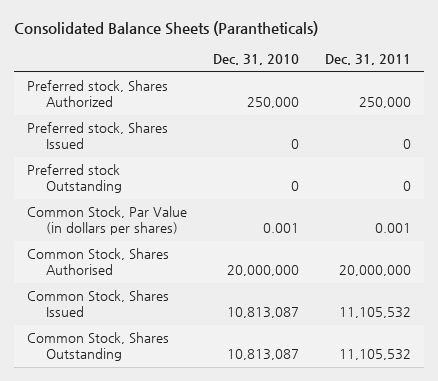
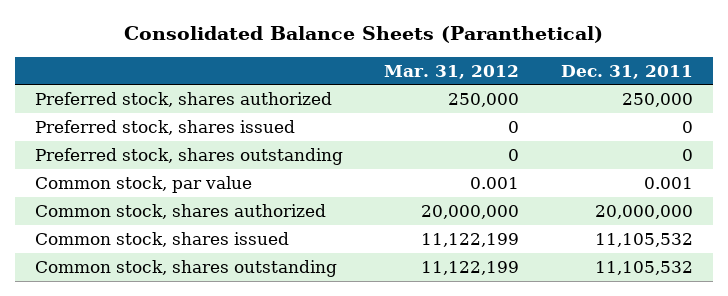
[13,21,318,37] Consolidated Balance Sheets (Parantheticals) -> [123,26,603,44] Consolidated Balance Sheets (Paranthetical)
[213,54,300,66] Dec. 31, 2010 -> none
none -> [384,64,520,79] Mar. 31, 2012
[26,80,168,108] Preferred stock, Shares Authorized -> [35,91,333,107] Preferred stock, shares authorized
[26,122,168,150] Preferred stock, Shares Issued -> [35,119,296,135] Preferred stock, shares issued
[26,164,122,194] Preferred stock Outstanding -> [35,147,344,165] Preferred stock, shares outstanding
[26,206,187,236] Common Stock, Par Value (in dollars per shares) -> [35,175,253,193] Common stock, par value
[26,248,169,276] Common Stock, Shares Authorised -> [35,203,327,219] Common stock, shares authorized
[26,290,169,318] Common Stock, Shares Issued -> [35,231,290,247] Common stock, shares issued
[26,332,169,362] Common Stock, Shares Outstanding -> [35,259,338,277] Common stock, shares outstanding

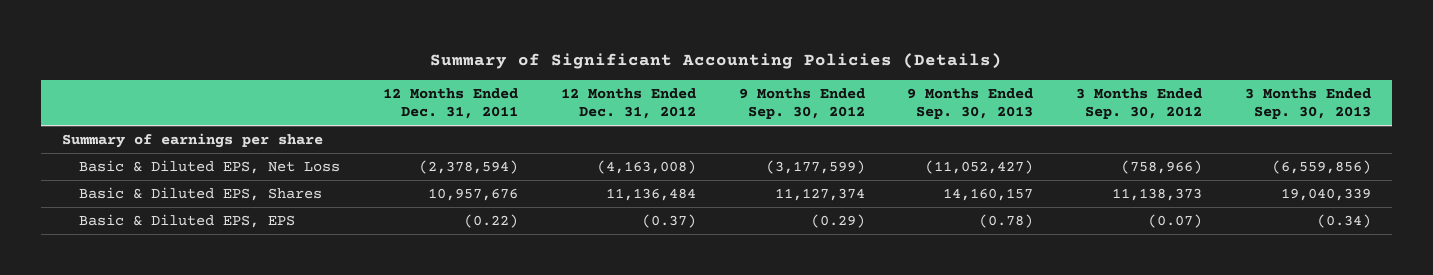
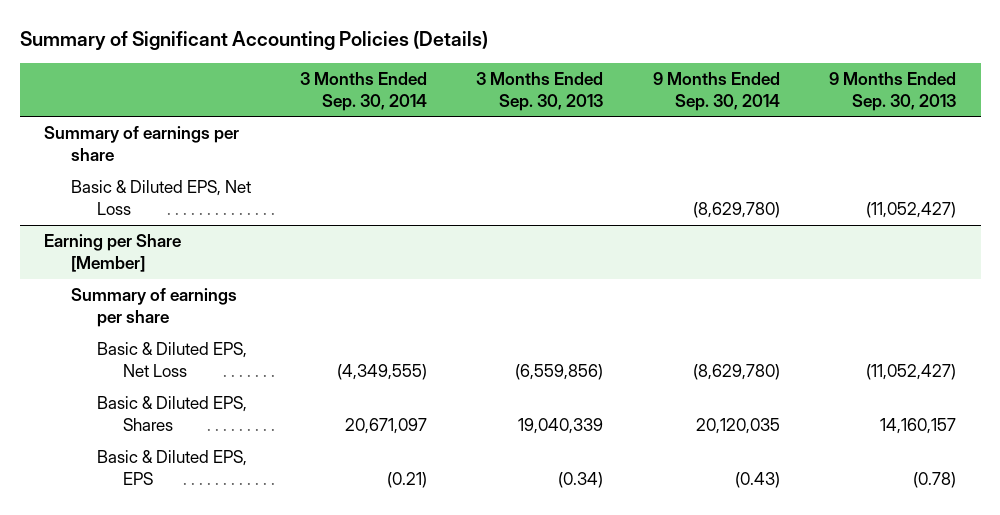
[383,87,519,120] 12 Months Ended Dec. 31, 2011 -> none
[560,87,696,120] 12 Months Ended Dec. 31, 2012 -> none
[738,87,865,120] 9 Months Ended Sep. 30, 2012 -> none
[1075,87,1202,120] 3 Months Ended Sep. 30, 2012 -> none
none -> [299,71,427,111] 3 Months Ended Sep. 30, 2014
none -> [652,71,780,111] 9 Months Ended Sep. 30, 2014
none -> [70,180,251,215] Basic & Diluted EPS, Net Loss
none -> [44,234,182,272] Earning per Share [Member]
none -> [70,288,237,327] Summary of earnings per share

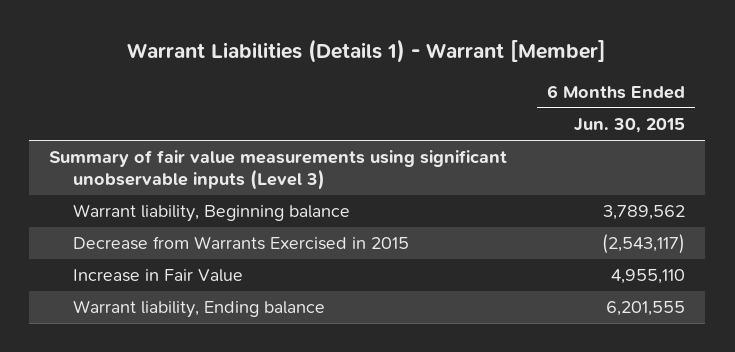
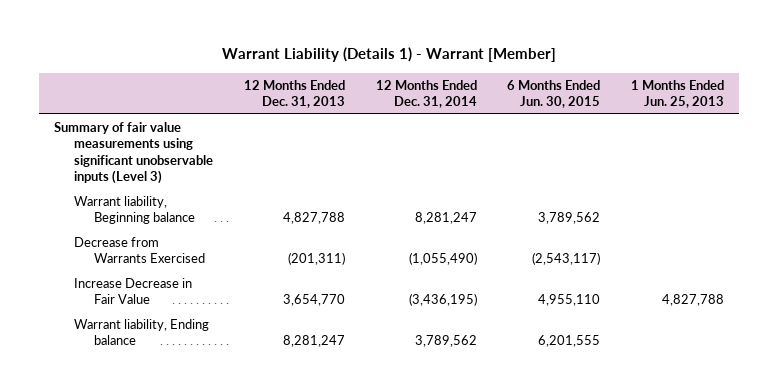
[127,38,607,63] Warrant Liabilities (Details 1) - Warrant [Member] -> [222,47,557,63] Warrant Liability (Details 1) - Warrant [Member]
none -> [244,79,346,109] 12 Months Ended Dec. 31, 2013
none -> [375,79,477,109] 12 Months Ended Dec. 31, 2014
none -> [631,79,725,109] 1 Months Ended Jun. 25, 2013
[73,236,410,251] Decrease from Warrants Exercised in 2015 -> [74,237,206,264] Decrease from Warrants Exercised
[73,269,244,283] Increase in Fair Value -> [74,278,193,305] Increase Decrease in Fair Value

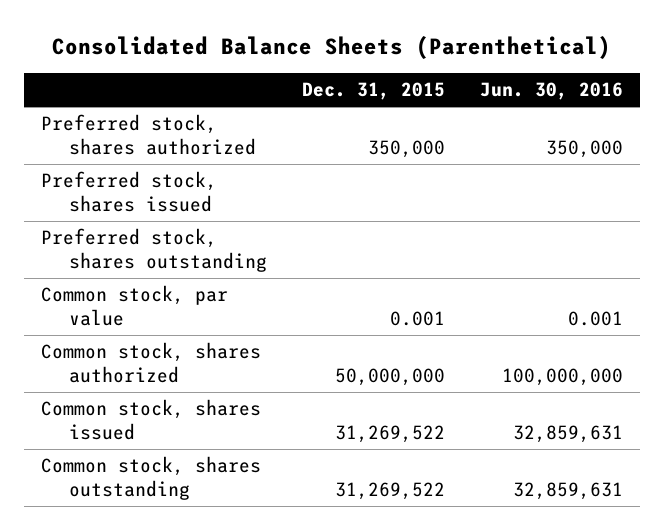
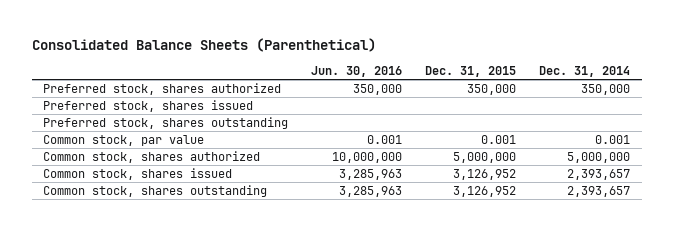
none -> [539,65,631,77] Dec. 31, 2014
[335,367,446,386] 50,000,000 -> [453,151,517,163] 5,000,000
[501,367,623,386] 100,000,000 -> [332,151,403,163] 10,000,000
[335,424,446,443] 31,269,522 -> [453,168,517,180] 3,126,952
[512,424,623,443] 32,859,631 -> [339,168,403,180] 3,285,963
[335,481,446,500] 31,269,522 -> [453,185,517,197] 3,126,952
[512,481,623,500] 32,859,631 -> [339,185,403,197] 3,285,963

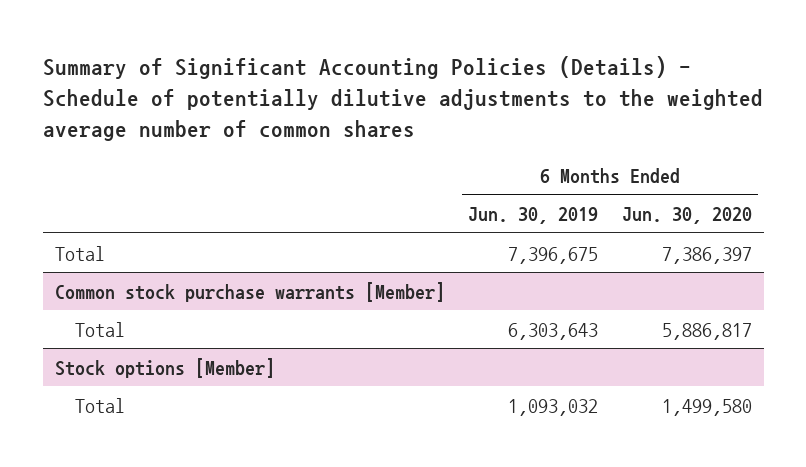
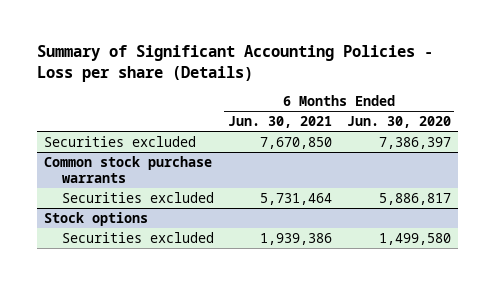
[42,55,763,142] Summary of Significant Accounting Policies (Details) - Schedule of potentially dilutive adjustments to the weighted average number of common shares -> [36,45,433,83] Summary of Significant Accounting Policies - Loss per share (Details)
[468,206,599,224] Jun. 30, 2019 -> none
none -> [228,116,333,129] Jun. 30, 2021
[54,245,105,261] Total -> [44,135,197,147] Securities excluded
[54,281,445,302] Common stock purchase warrants [Member] -> [44,155,213,184] Common stock purchase warrants
[75,321,126,337] Total -> [61,191,214,203] Securities excluded
[54,357,275,378] Stock options [Member] -> [44,211,149,226] Stock options
[75,397,126,413] Total -> [61,231,214,243] Securities excluded

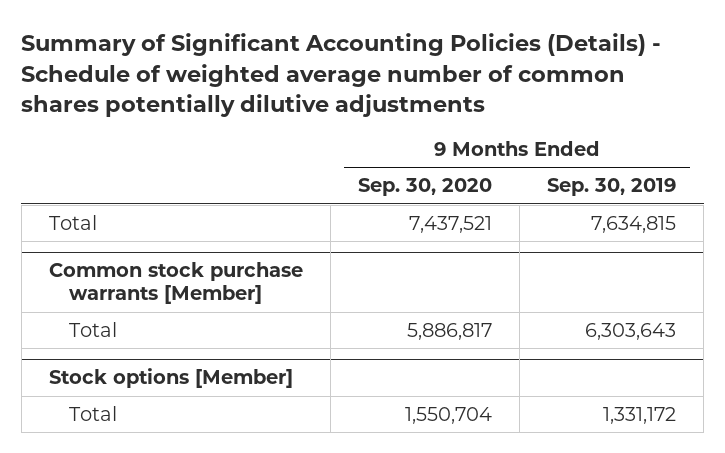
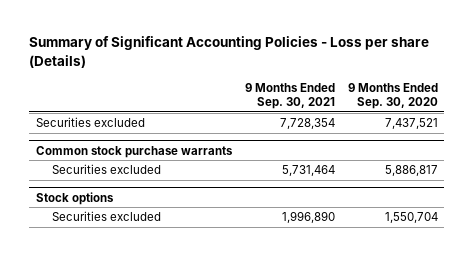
[21,33,662,117] Summary of Significant Accounting Policies (Details) - Schedule of weighted average number of common shares potentially dilutive adjustments -> [29,36,430,68] Summary of Significant Accounting Policies - Loss per share (Details)
[546,178,676,197] Sep. 30, 2019 -> none
none -> [244,82,335,109] 9 Months Ended Sep. 30, 2021
[48,214,97,230] Total -> [35,117,145,128] Securities excluded
[48,262,303,305] Common stock purchase warrants [Member] -> [35,145,233,158] Common stock purchase warrants
[69,321,118,337] Total -> [51,164,161,175] Securities excluded
[48,368,293,389] Stock options [Member] -> [35,191,114,205] Stock options
[69,405,118,421] Total -> [51,211,161,222] Securities excluded

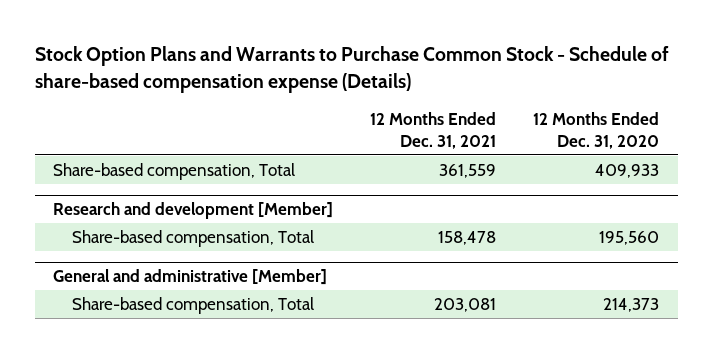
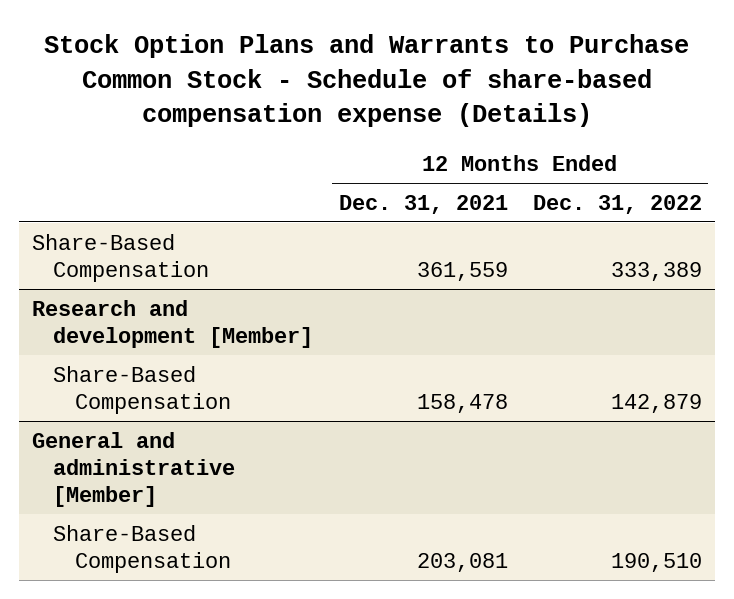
[533,111,660,149] 12 Months Ended Dec. 31, 2020 -> none
none -> [533,194,703,214] Dec. 31, 2022
[53,162,296,180] Share-based compensation, Total -> [31,233,210,282] Share-Based Compensation
[72,229,315,247] Share-based compensation, Total -> [53,365,232,414] Share-Based Compensation
[72,296,315,314] Share-based compensation, Total -> [53,524,232,573] Share-Based Compensation

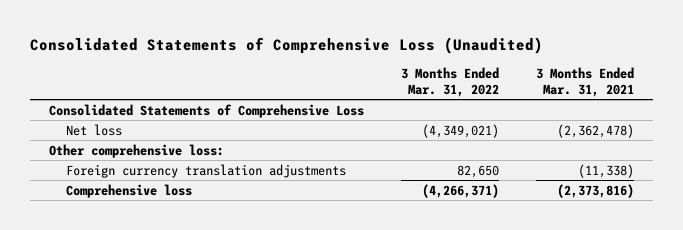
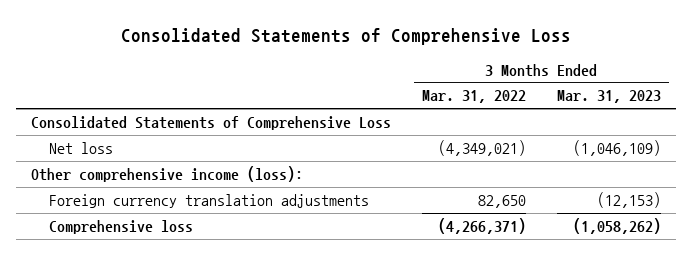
[29,36,543,54] Consolidated Statements of Comprehensive Loss (Unaudited) -> [121,27,572,45] Consolidated Statements of Comprehensive Loss
[536,66,635,97] 3 Months Ended Mar. 31, 2021 -> none
none -> [556,90,661,104] Mar. 31, 2023
[48,143,224,158] Other comprehensive loss: -> [31,165,304,182] Other comprehensive income (loss):

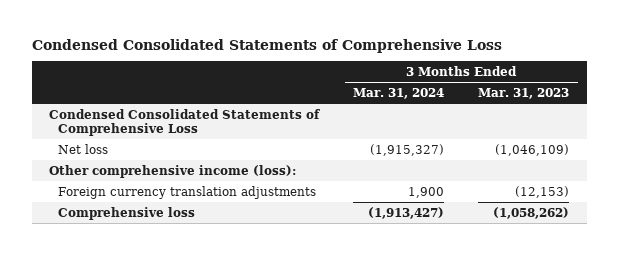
[121,27,572,45] Consolidated Statements of Comprehensive Loss -> [31,38,502,53] Condensed Consolidated Statements of Comprehensive Loss
[422,90,527,104] Mar. 31, 2022 -> none
none -> [353,88,445,100] Mar. 31, 2024
[31,115,392,130] Consolidated Statements of Comprehensive Loss -> [48,108,320,137] Condensed Consolidated Statements of Comprehensive Loss

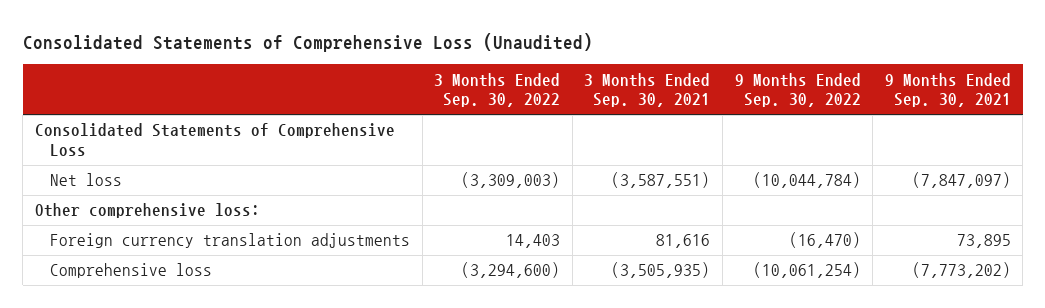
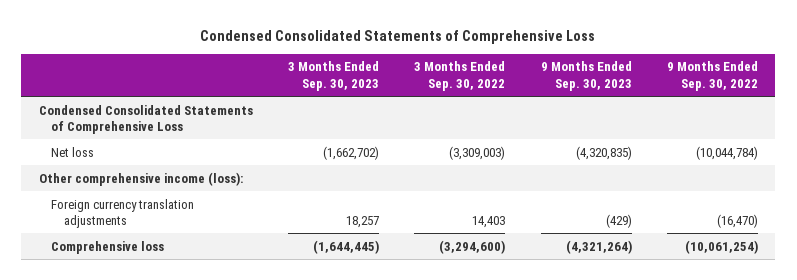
[22,32,593,52] Consolidated Statements of Comprehensive Loss (Unaudited) -> [200,30,596,45] Condensed Consolidated Statements of Comprehensive Loss
[584,72,711,108] 3 Months Ended Sep. 30, 2021 -> none
[884,72,1011,108] 9 Months Ended Sep. 30, 2021 -> none
none -> [288,61,380,91] 3 Months Ended Sep. 30, 2023
none -> [540,61,632,91] 9 Months Ended Sep. 30, 2023
[34,123,395,157] Consolidated Statements of Comprehensive Loss -> [38,104,253,134] Condensed Consolidated Statements of Comprehensive Loss
[34,203,260,219] Other comprehensive loss: -> [38,171,243,186] Other comprehensive income (loss):

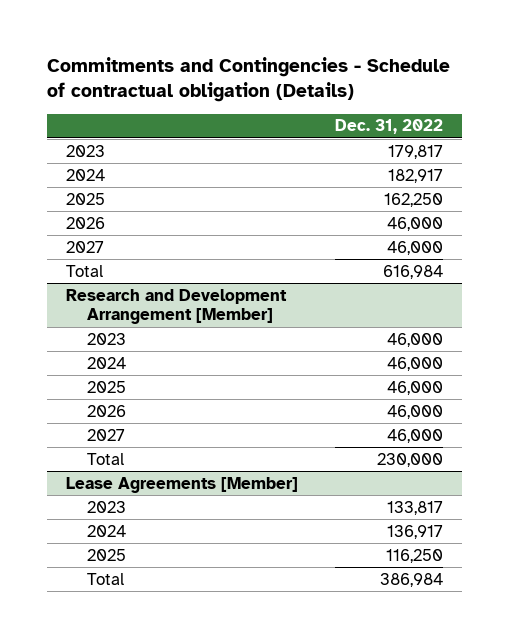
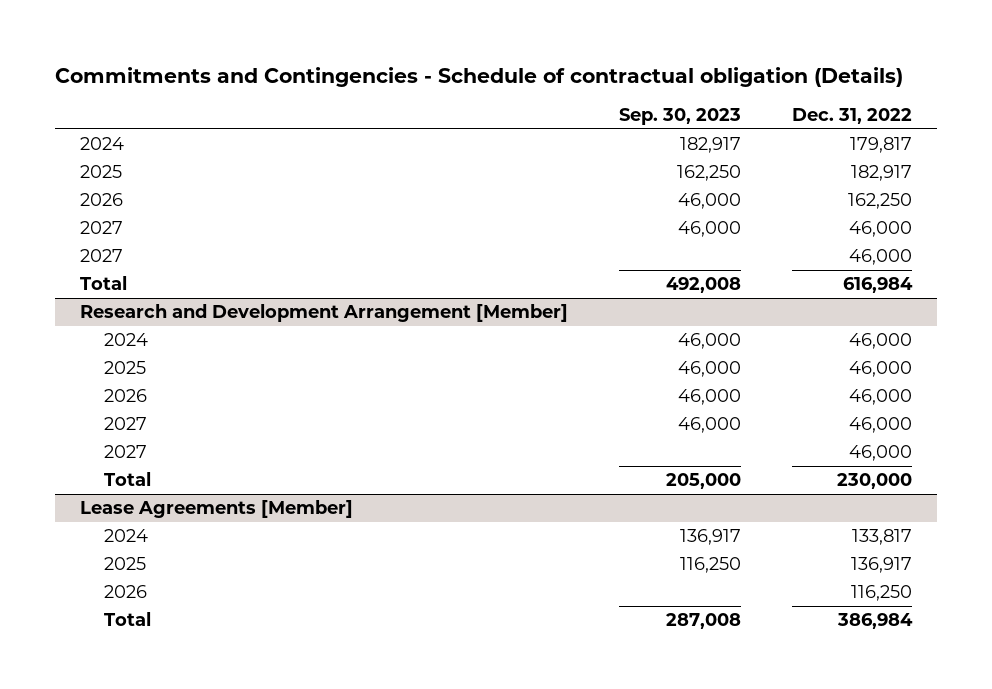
none -> [618,107,741,125] Sep. 30, 2023
[65,216,105,229] 2026 -> none
[65,144,105,157] 2023 -> [79,137,124,151] 2024
[65,168,105,181] 2024 -> [79,165,122,179] 2025
[65,192,105,205] 2025 -> [79,193,123,207] 2026
none -> [79,249,123,263] 2027
[87,332,127,345] 2023 -> none
none -> [104,445,148,459] 2027
[87,500,127,513] 2023 -> [104,529,149,543] 2024
[87,524,127,537] 2024 -> [104,557,147,571] 2025
[87,548,127,561] 2025 -> [104,585,148,599] 2026

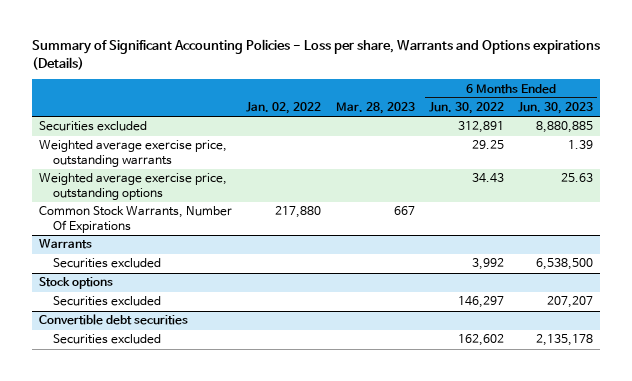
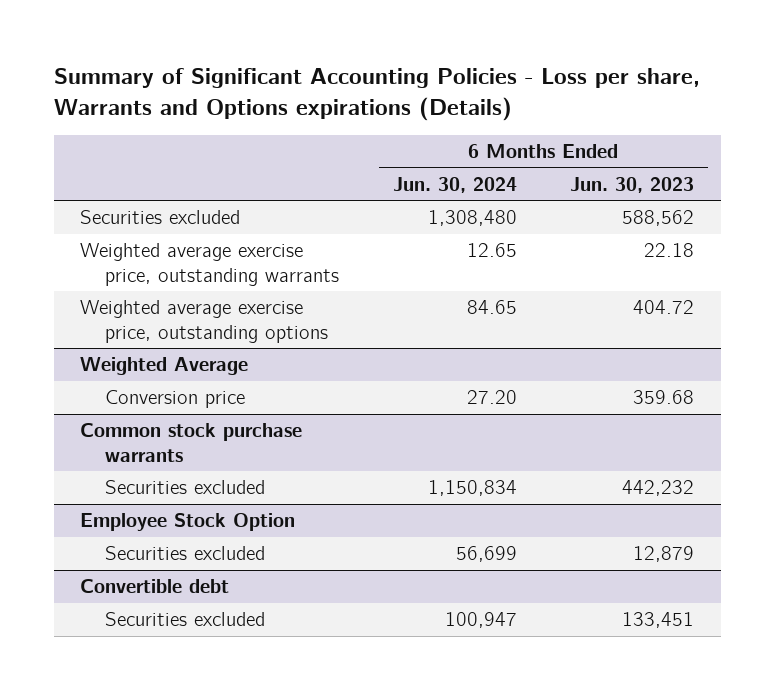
[246,102,322,115] Jan. 02, 2022 -> none
[335,102,415,115] Mar. 28, 2023 -> none
[428,102,504,115] Jun. 30, 2022 -> none
none -> [392,176,517,193] Jun. 30, 2024
[39,206,233,233] Common Stock Warrants, Number Of Expirations -> none
[536,121,594,134] 8,880,885 -> [622,210,695,227] 588,562
[568,140,594,150] 1.39 -> [644,243,695,258] 22.18
[561,173,594,183] 25.63 -> [633,300,695,315] 404.72
none -> [80,357,249,376] Weighted Average
none -> [105,390,246,409] Conversion price
[39,239,93,250] Warrants -> [80,423,303,462] Common stock purchase warrants
[536,258,594,271] 6,538,500 -> [622,480,695,497] 442,232
[39,277,114,290] Stock options -> [80,513,296,532] Employee Stock Option
[547,296,594,309] 207,207 -> [633,546,695,563] 12,879
[39,314,189,326] Convertible debt securities -> [80,579,230,594] Convertible debt
[536,334,594,347] 2,135,178 -> [622,612,695,629] 133,451

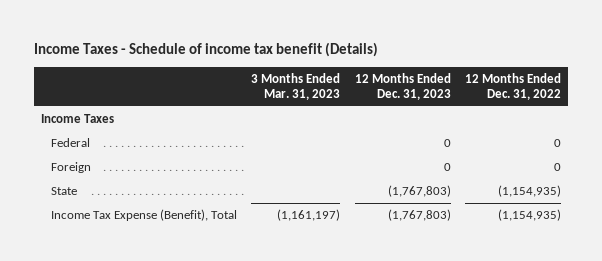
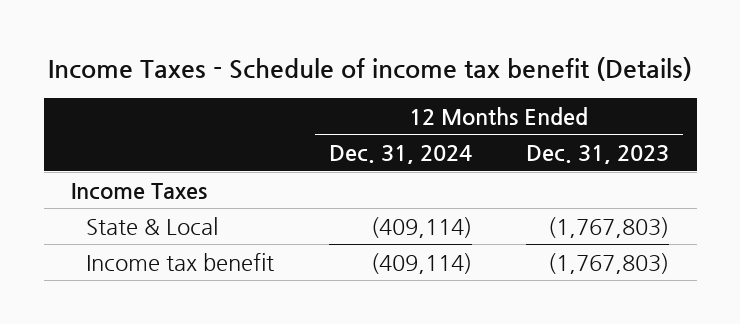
[251,73,341,101] 3 Months Ended Mar. 31, 2023 -> none
[464,73,561,101] 12 Months Ended Dec. 31, 2022 -> none
none -> [328,145,472,165] Dec. 31, 2024
[51,138,91,148] Federal -> none
[51,162,92,174] Foreign -> none
[51,187,78,196] State -> [86,216,219,235] State & Local
[51,209,238,222] Income Tax Expense (Benefit), Total -> [86,252,275,271] Income tax benefit

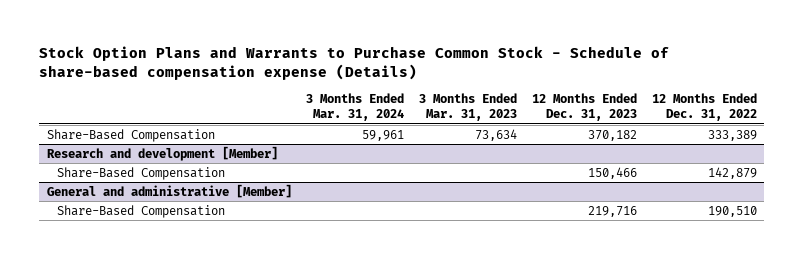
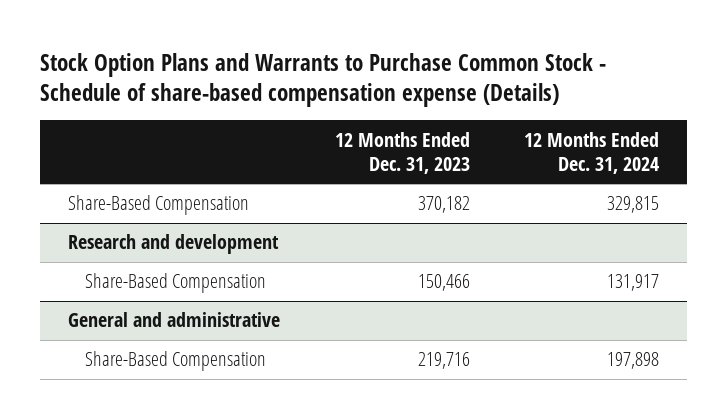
[306,92,405,122] 3 Months Ended Mar. 31, 2024 -> none
[419,92,518,122] 3 Months Ended Mar. 31, 2023 -> none
[651,92,757,122] 12 Months Ended Dec. 31, 2022 -> none
none -> [524,131,660,174] 12 Months Ended Dec. 31, 2024
[46,145,278,161] Research and development [Member] -> [67,234,279,255] Research and development
[46,183,292,198] General and administrative [Member] -> [67,312,280,328] General and administrative

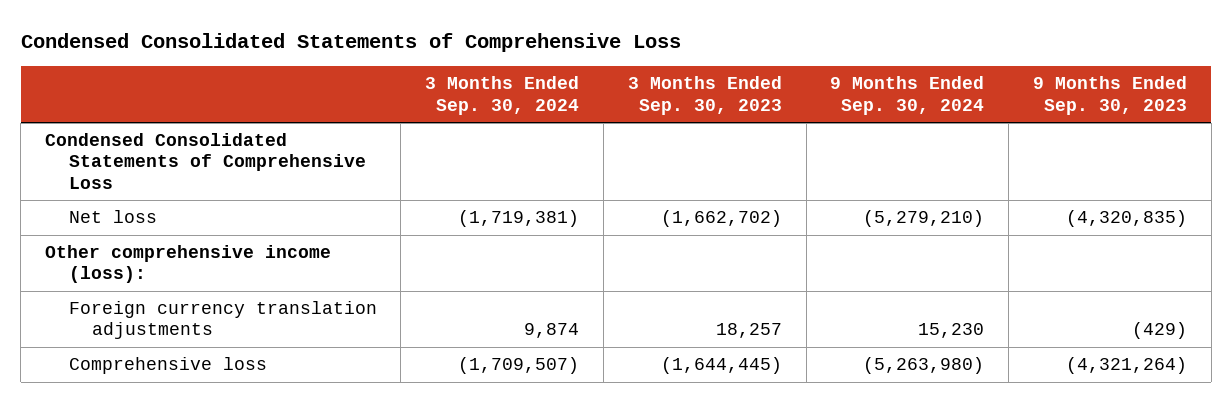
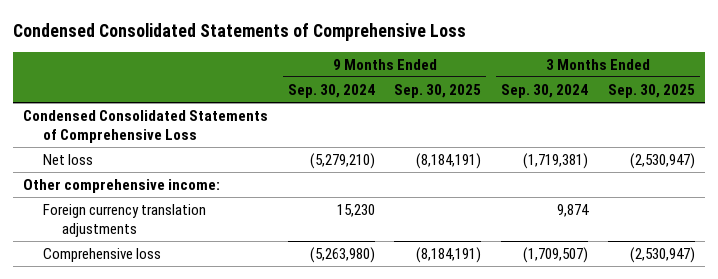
[627,76,782,115] 3 Months Ended Sep. 30, 2023 -> none
[1032,76,1187,115] 9 Months Ended Sep. 30, 2023 -> none
none -> [394,83,482,98] Sep. 30, 2025
none -> [607,83,695,98] Sep. 30, 2025
[44,245,331,284] Other comprehensive income (loss): -> [22,179,220,194] Other comprehensive income:

